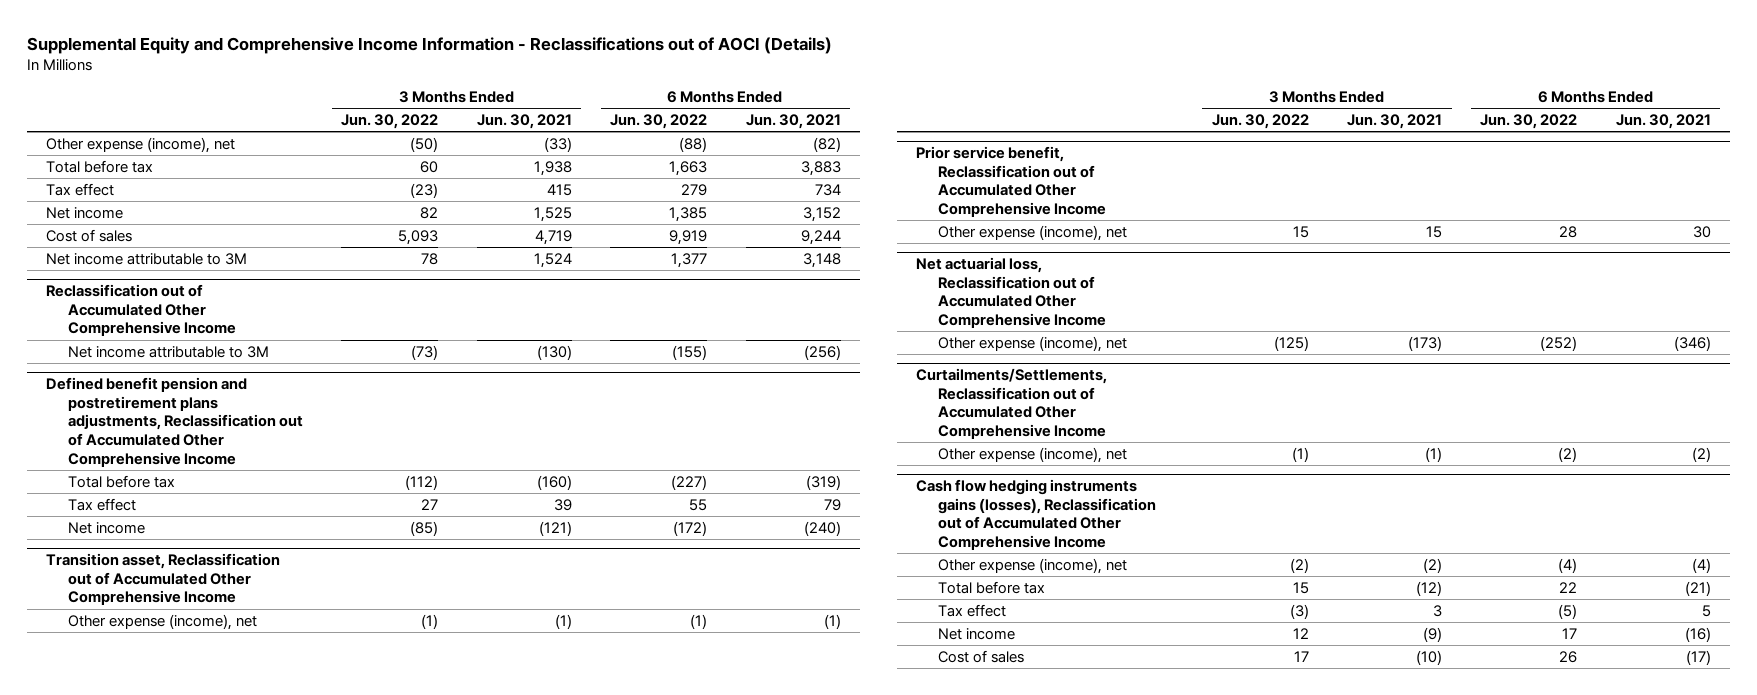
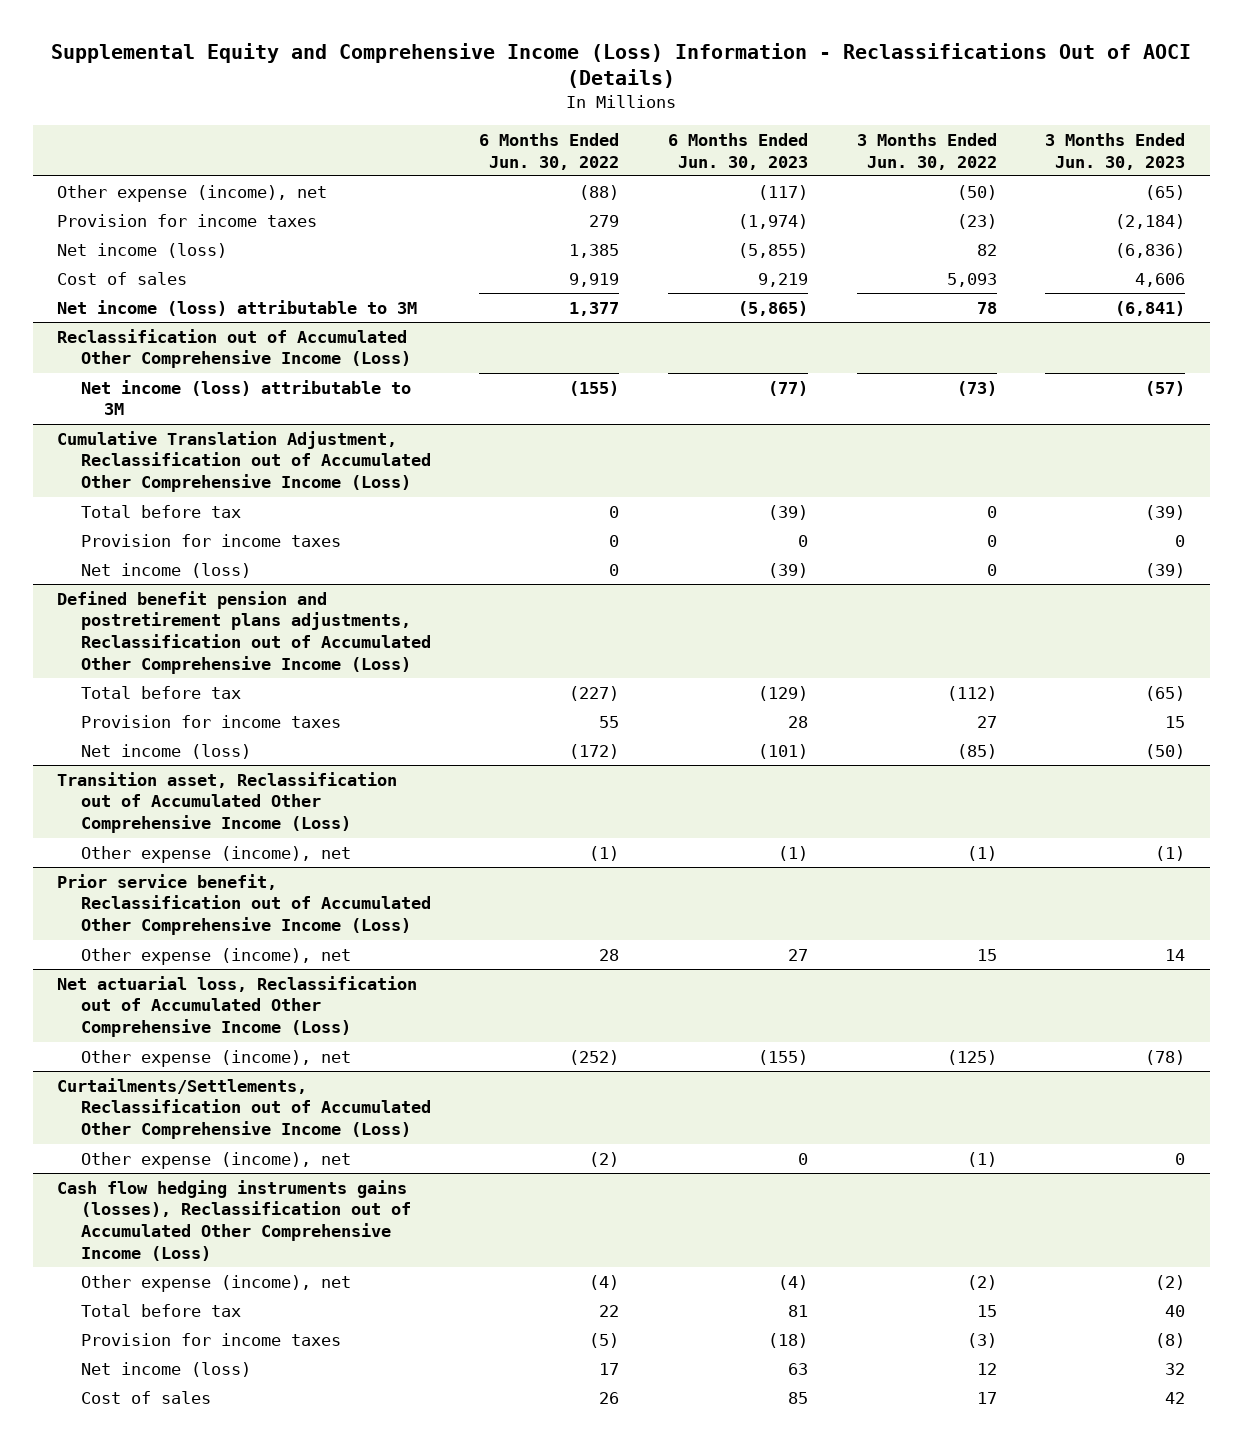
[26,37,832,55] Supplemental Equity and Comprehensive Income Information - Reclassifications out of AOCI (Details) -> [51,42,1192,89] Supplemental Equity and Comprehensive Income (Loss) Information - Reclassifications Out of AOCI (Details)
[476,114,572,130] Jun. 30, 2021 -> none
[745,114,841,130] Jun. 30, 2021 -> none
none -> [667,132,808,170] 6 Months Ended Jun. 30, 2023
none -> [1045,132,1186,170] 3 Months Ended Jun. 30, 2023
[46,159,154,173] Total before tax -> none
[46,182,115,196] Tax effect -> [56,213,317,227] Provision for income taxes
[46,206,124,219] Net income -> [56,242,227,258] Net income (loss)
[46,252,248,265] Net income attributable to 3M -> [56,299,417,316] Net income (loss) attributable to 3M
[46,284,237,337] Reclassification out of Accumulated Other Comprehensive Income -> [56,328,411,369] Reclassification out of Accumulated Other Comprehensive Income (Loss)
[68,345,270,358] Net income attributable to 3M -> [80,379,411,416] Net income (loss) attributable to 3M
none -> [56,430,431,493] Cumulative Translation Adjustment, Reclassification out of Accumulated Other Comprehensive Income (Loss)
none -> [80,504,241,518] Total before tax
none -> [80,533,341,547] Provision for income taxes
none -> [80,562,251,578] Net income (loss)
[46,377,304,467] Defined benefit pension and postretirement plans adjustments, Reclassification out of Accumulated Other Comprehensive Income -> [56,590,431,674] Defined benefit pension and postretirement plans adjustments, Reclassification out of Accumulated Other Comprehensive Income (Loss)
[68,497,137,511] Tax effect -> [80,714,341,728] Provision for income taxes
[68,521,146,534] Net income -> [80,743,251,759] Net income (loss)
[46,553,281,606] Transition asset, Reclassification out of Accumulated Other Comprehensive Income -> [56,771,397,834] Transition asset, Reclassification out of Accumulated Other Comprehensive Income (Loss)
[916,146,1107,217] Prior service benefit, Reclassification out of Accumulated Other Comprehensive Income -> [56,873,431,936] Prior service benefit, Reclassification out of Accumulated Other Comprehensive Income (Loss)
[916,257,1107,328] Net actuarial loss, Reclassification out of Accumulated Other Comprehensive Income -> [56,975,417,1038] Net actuarial loss, Reclassification out of Accumulated Other Comprehensive Income (Loss)
[916,368,1108,439] Curtailments/Settlements, Reclassification out of Accumulated Other Comprehensive Income -> [56,1077,431,1140] Curtailments/Settlements, Reclassification out of Accumulated Other Comprehensive Income (Loss)
[916,479,1157,550] Cash flow hedging instruments gains (losses), Reclassification out of Accumulated Other Comprehensive Income -> [56,1179,411,1261] Cash flow hedging instruments gains (losses), Reclassification out of Accumulated Other Comprehensive Income (Loss)
[938,603,1007,617] Tax effect -> [80,1332,341,1346] Provision for income taxes
[938,627,1016,640] Net income -> [80,1361,251,1377] Net income (loss)

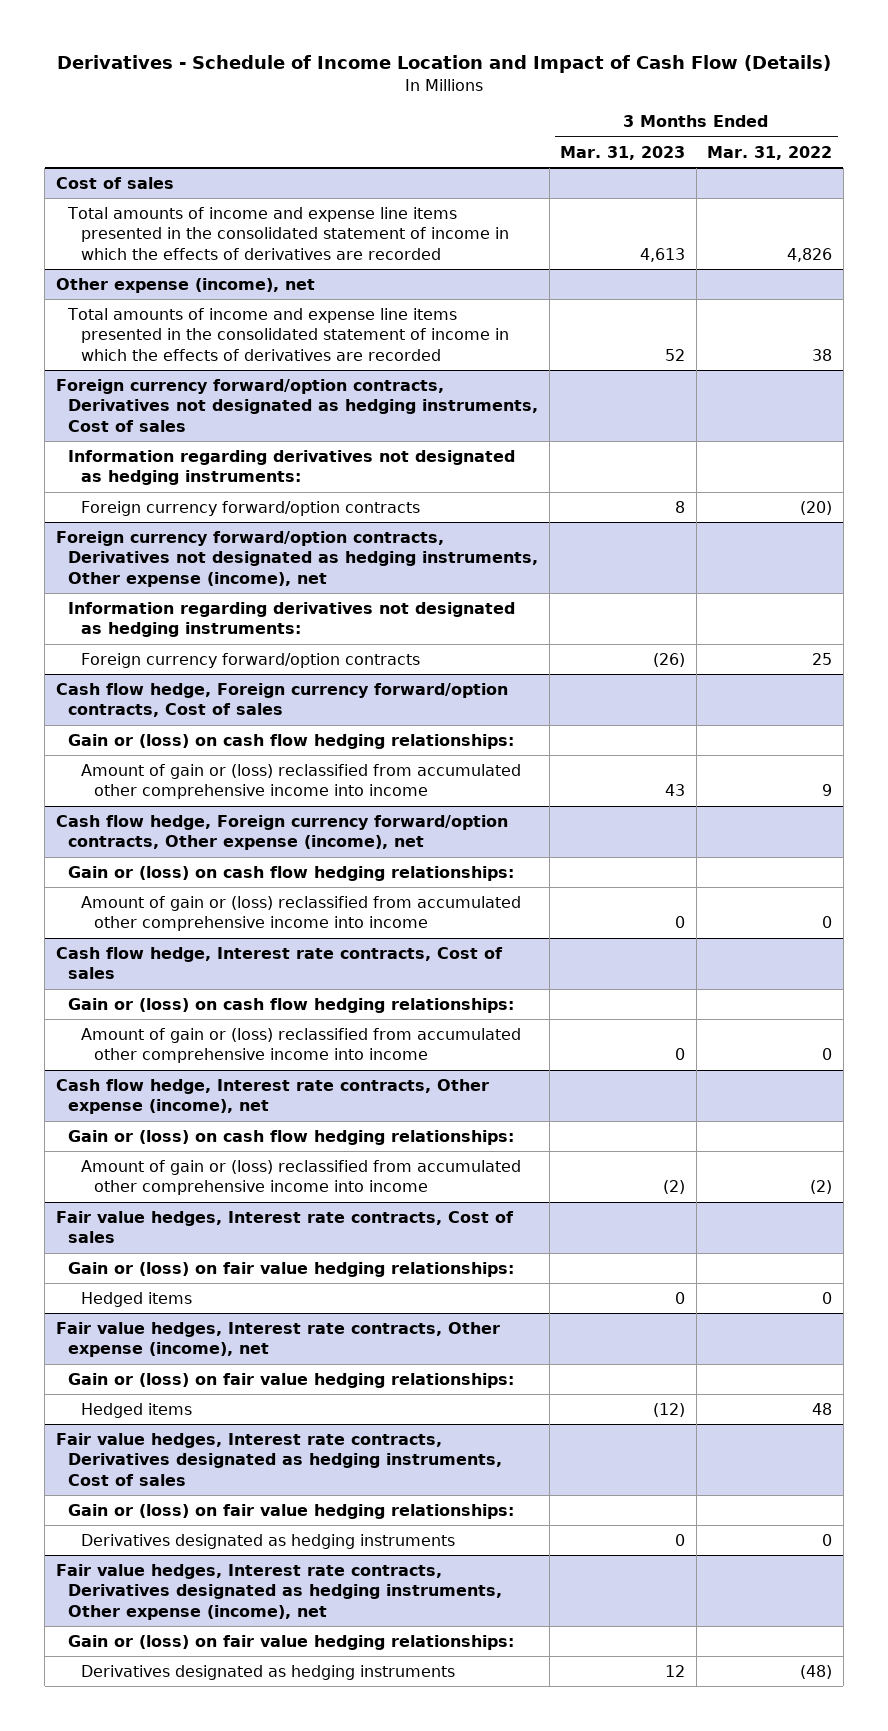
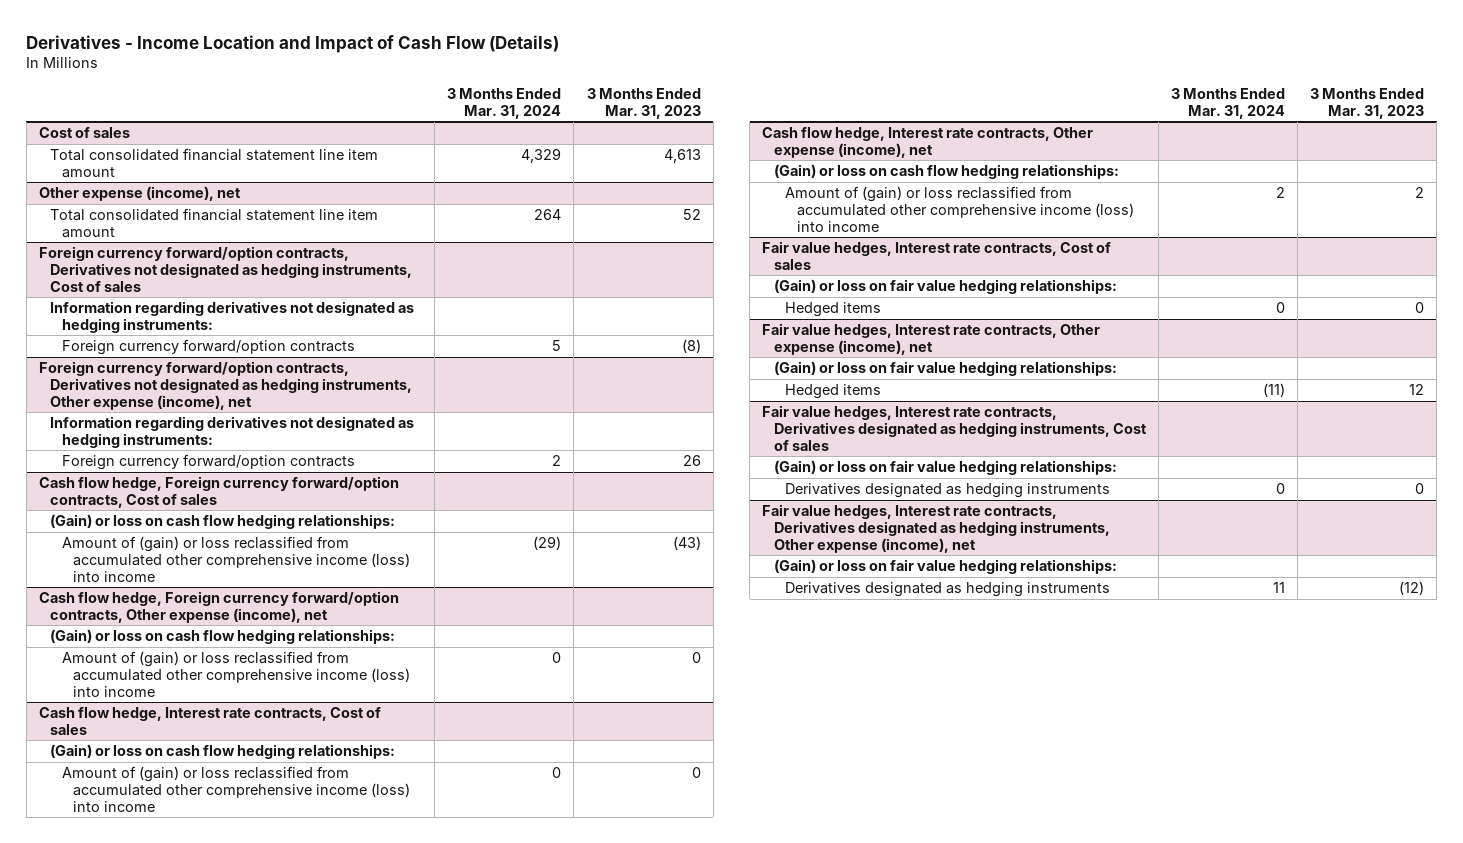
[56,55,831,74] Derivatives - Schedule of Income Location and Impact of Cash Flow (Details) -> [26,34,560,53] Derivatives - Income Location and Impact of Cash Flow (Details)
[707,145,833,160] Mar. 31, 2022 -> none
none -> [447,88,562,119] 3 Months Ended Mar. 31, 2024
[67,206,510,260] Total amounts of income and expense line items presented in the consolidated statement of income in which the effects of derivatives are recorded -> [50,148,379,179] Total consolidated financial statement line item amount
[67,307,510,361] Total amounts of income and expense line items presented in the consolidated statement of income in which the effects of derivatives are recorded -> [50,208,379,239] Total consolidated financial statement line item amount
[675,500,686,513] 8 -> [681,339,701,354] (8)
[653,652,686,667] (26) -> [682,455,701,467] 26
[68,733,515,749] Gain or (loss) on cash flow hedging relationships: -> [50,514,396,530] (Gain) or loss on cash flow hedging relationships:
[81,763,522,800] Amount of gain or (loss) reclassified from accumulated other comprehensive income into income -> [61,536,411,582] Amount of (gain) or loss reclassified from accumulated other comprehensive income (loss) into income
[665,784,686,797] 43 -> [672,536,701,551] (43)
[68,865,515,881] Gain or (loss) on cash flow hedging relationships: -> [50,629,396,645] (Gain) or loss on cash flow hedging relationships:
[81,895,522,932] Amount of gain or (loss) reclassified from accumulated other comprehensive income into income -> [61,651,411,697] Amount of (gain) or loss reclassified from accumulated other comprehensive income (loss) into income
[68,997,515,1013] Gain or (loss) on cash flow hedging relationships: -> [50,744,396,760] (Gain) or loss on cash flow hedging relationships:
[81,1027,522,1064] Amount of gain or (loss) reclassified from accumulated other comprehensive income into income -> [61,766,411,812] Amount of (gain) or loss reclassified from accumulated other comprehensive income (loss) into income
[68,1129,515,1145] Gain or (loss) on cash flow hedging relationships: -> [773,164,1119,180] (Gain) or loss on cash flow hedging relationships:
[81,1159,522,1196] Amount of gain or (loss) reclassified from accumulated other comprehensive income into income -> [785,186,1134,232] Amount of (gain) or loss reclassified from accumulated other comprehensive income (loss) into income
[663,1180,686,1195] (2) -> [1415,187,1425,199] 2
[68,1261,515,1277] Gain or (loss) on fair value hedging relationships: -> [773,279,1117,295] (Gain) or loss on fair value hedging relationships:
[68,1372,515,1388] Gain or (loss) on fair value hedging relationships: -> [773,361,1117,377] (Gain) or loss on fair value hedging relationships:
[653,1402,686,1417] (12) -> [1409,384,1425,396] 12
[68,1503,515,1519] Gain or (loss) on fair value hedging relationships: -> [773,460,1117,476] (Gain) or loss on fair value hedging relationships:
[68,1634,515,1650] Gain or (loss) on fair value hedging relationships: -> [773,559,1117,575] (Gain) or loss on fair value hedging relationships:
[665,1664,686,1677] 12 -> [1399,581,1425,596] (12)

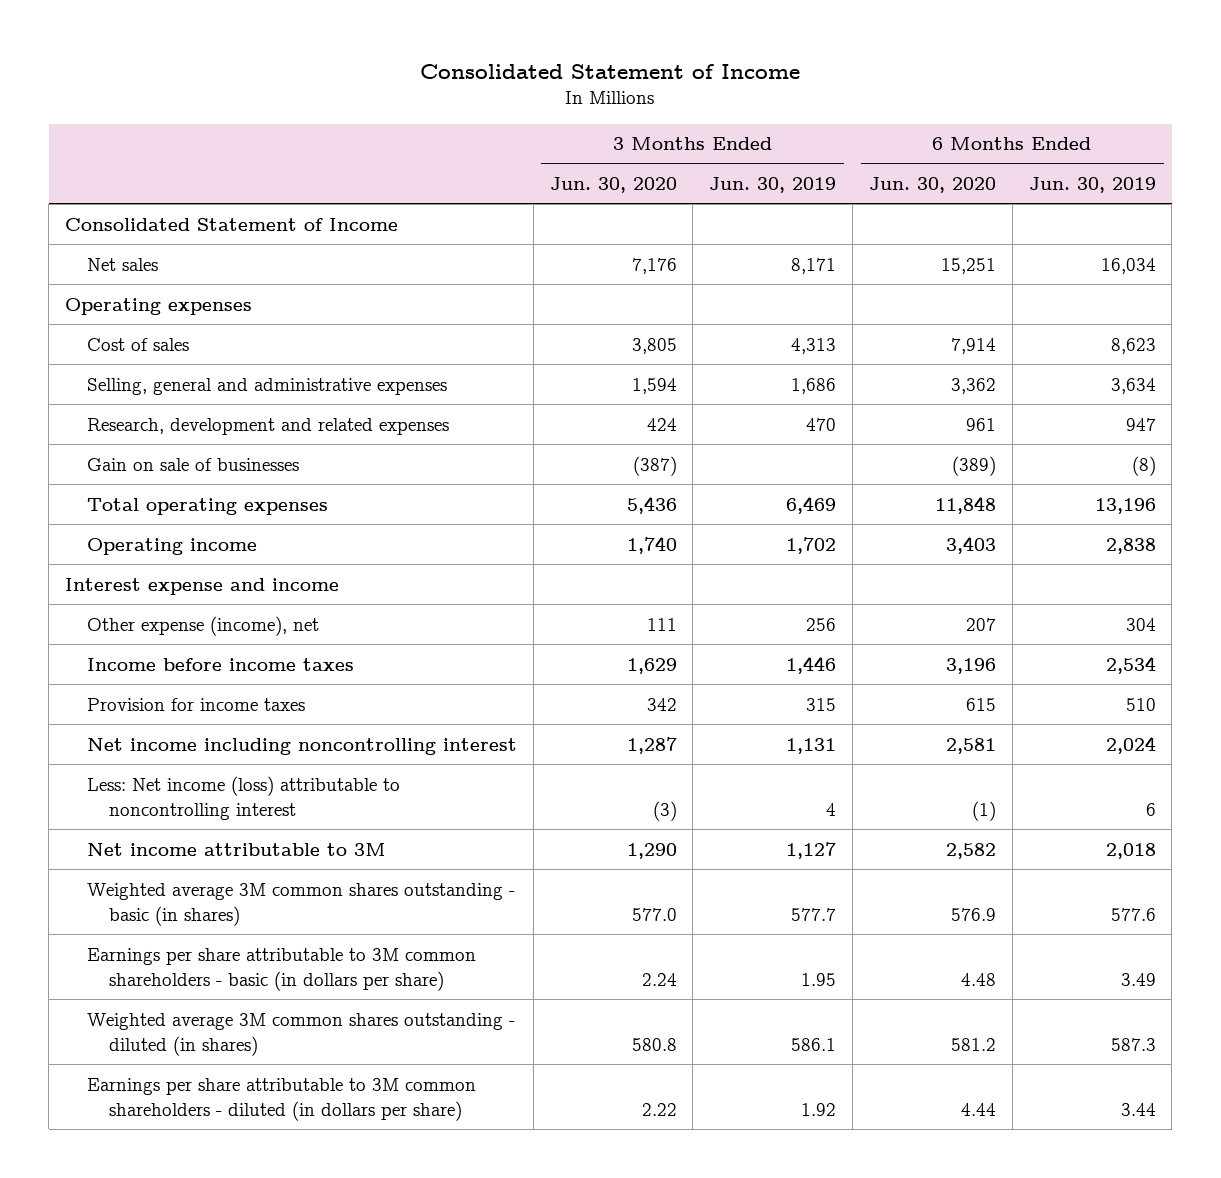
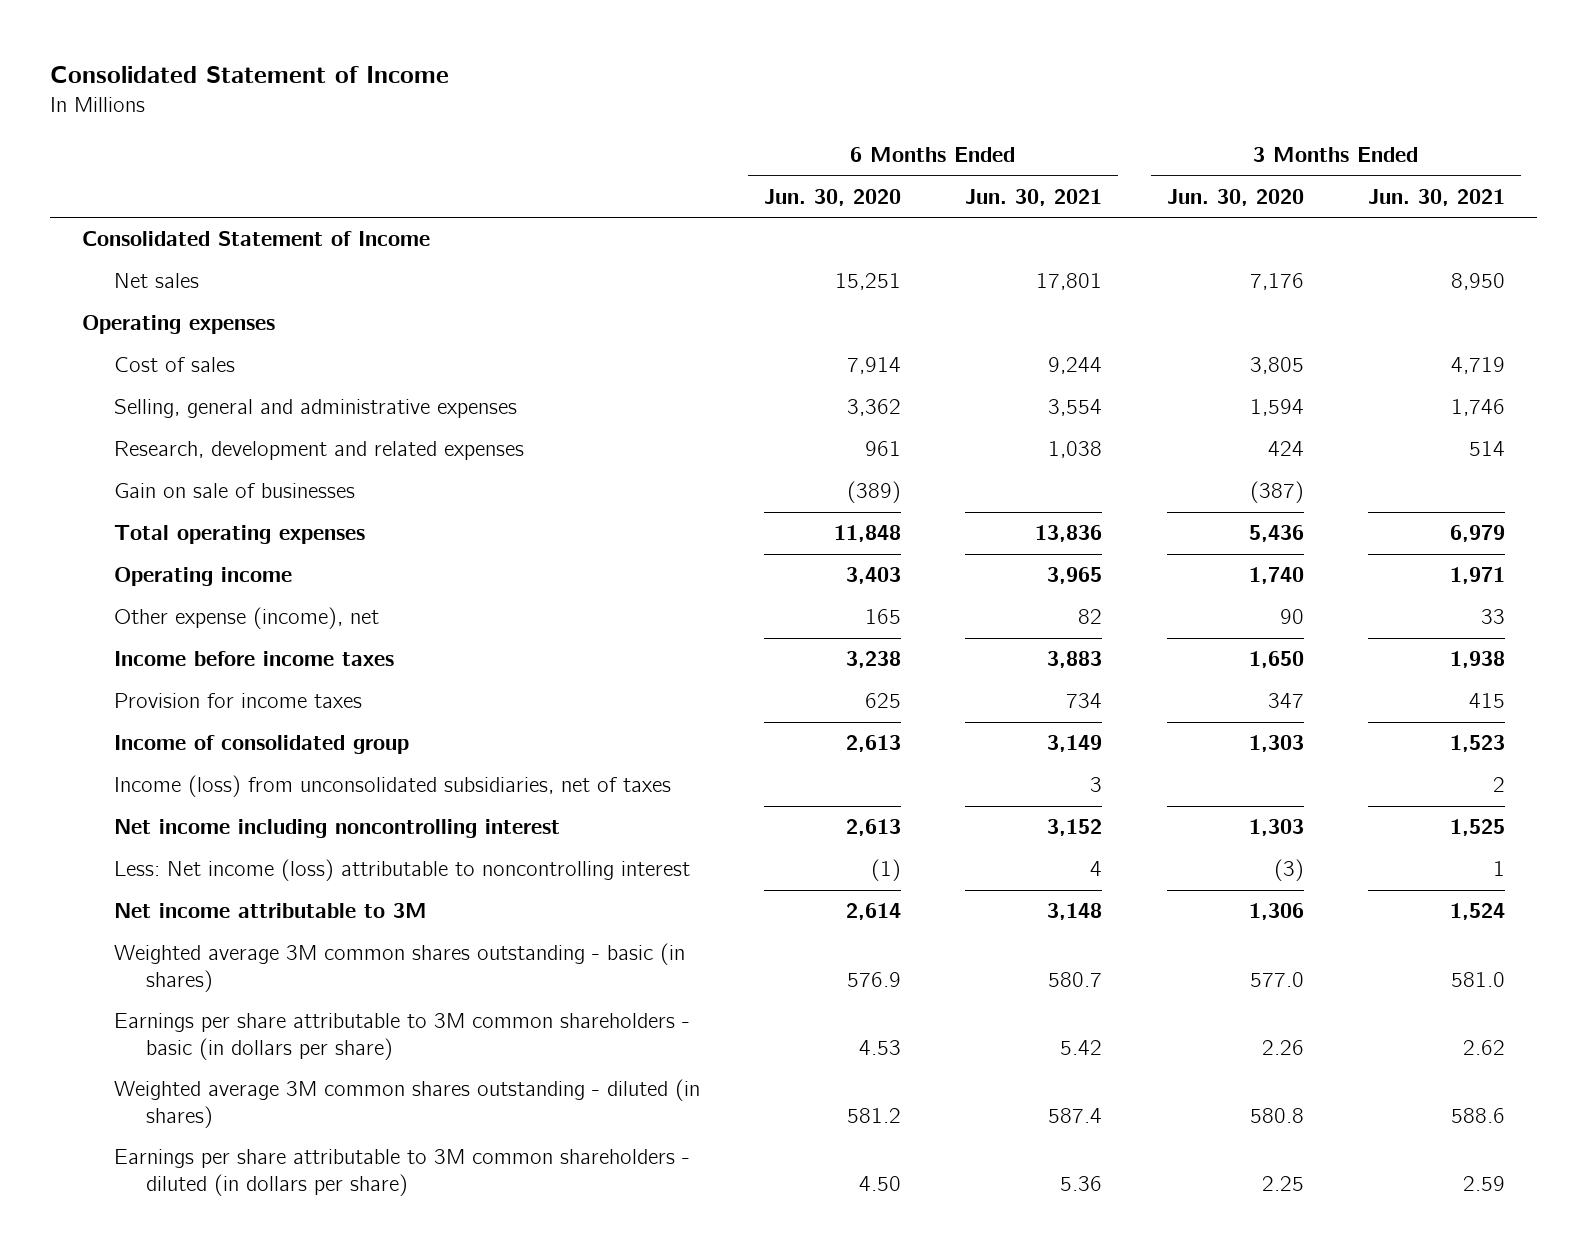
[709,177,837,194] Jun. 30, 2019 -> none
[1028,177,1156,194] Jun. 30, 2019 -> none
none -> [965,188,1103,206] Jun. 30, 2021
none -> [1368,188,1506,206] Jun. 30, 2021
[65,577,340,595] Interest expense and income -> none
[646,617,677,631] 111 -> [1279,609,1304,625] 90
[965,617,996,631] 207 -> [864,609,901,625] 165
[626,657,677,674] 1,629 -> [1248,651,1304,669] 1,650
[945,657,996,674] 3,196 -> [845,651,901,669] 3,238
[646,697,677,711] 342 -> [1267,693,1304,709] 347
[965,697,996,711] 615 -> [864,693,901,709] 625
none -> [113,735,409,755] Income of consolidated group
none -> [113,775,671,798] Income (loss) from unconsolidated subsidiaries, net of taxes
[626,736,677,754] 1,287 -> [1248,819,1304,837] 1,303
[945,737,996,754] 2,581 -> [845,819,901,837] 2,613
[626,842,677,859] 1,290 -> [1248,903,1304,921] 1,306
[945,842,996,859] 2,582 -> [845,903,901,921] 2,614
[641,972,677,986] 2.24 -> [1261,1039,1304,1055] 2.26
[960,972,996,986] 4.48 -> [858,1039,901,1055] 4.53
[641,1102,677,1116] 2.22 -> [1261,1175,1304,1191] 2.25
[960,1102,996,1116] 4.44 -> [858,1175,901,1191] 4.50

